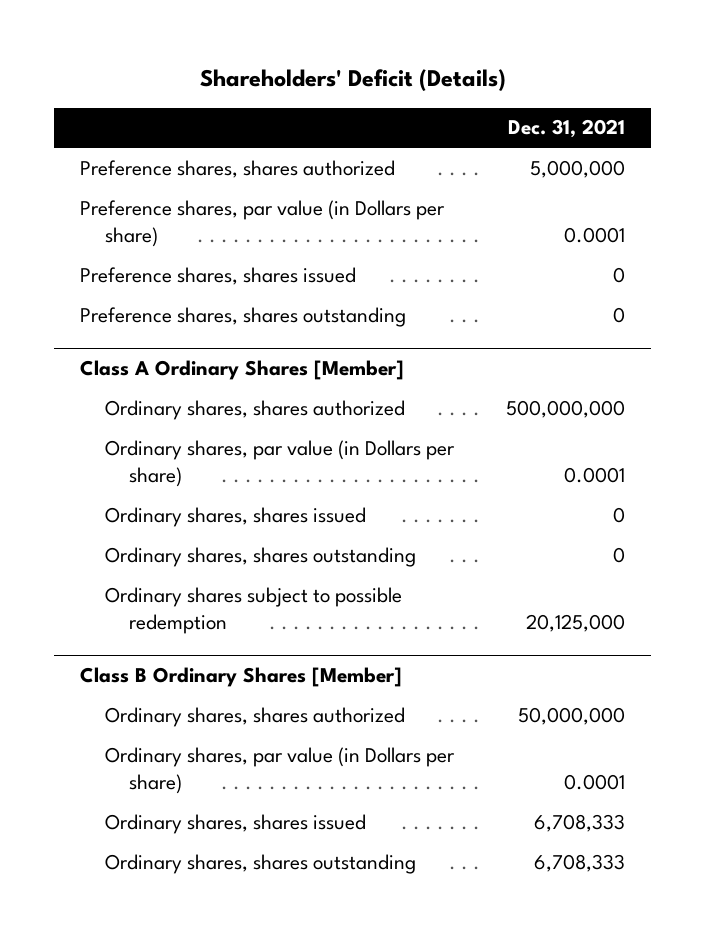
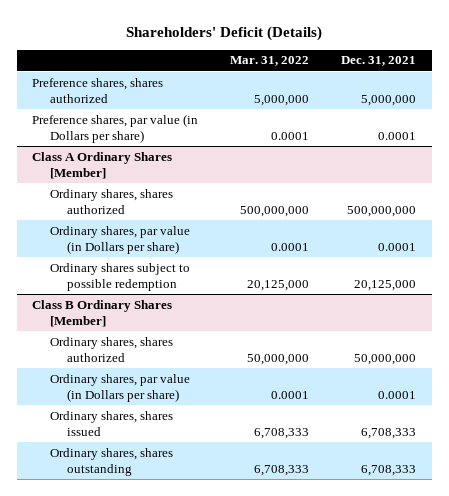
none -> [230,56,310,67] Mar. 31, 2022
[80,266,357,285] Preference shares, shares issued -> none
[80,306,407,327] Preference shares, shares outstanding -> none
[104,506,366,527] Ordinary shares, shares issued -> none
[104,546,416,567] Ordinary shares, shares outstanding -> none

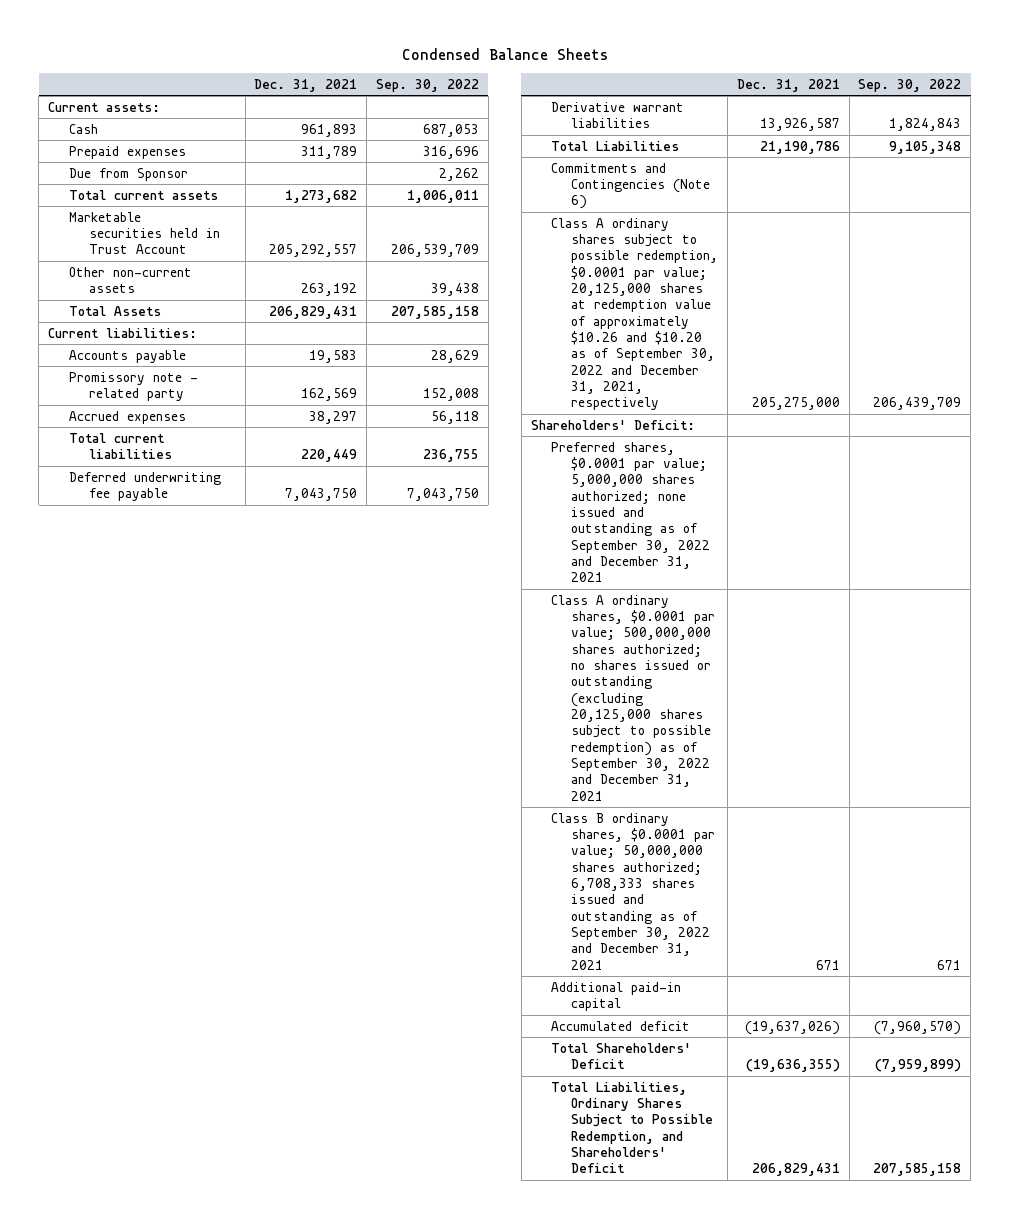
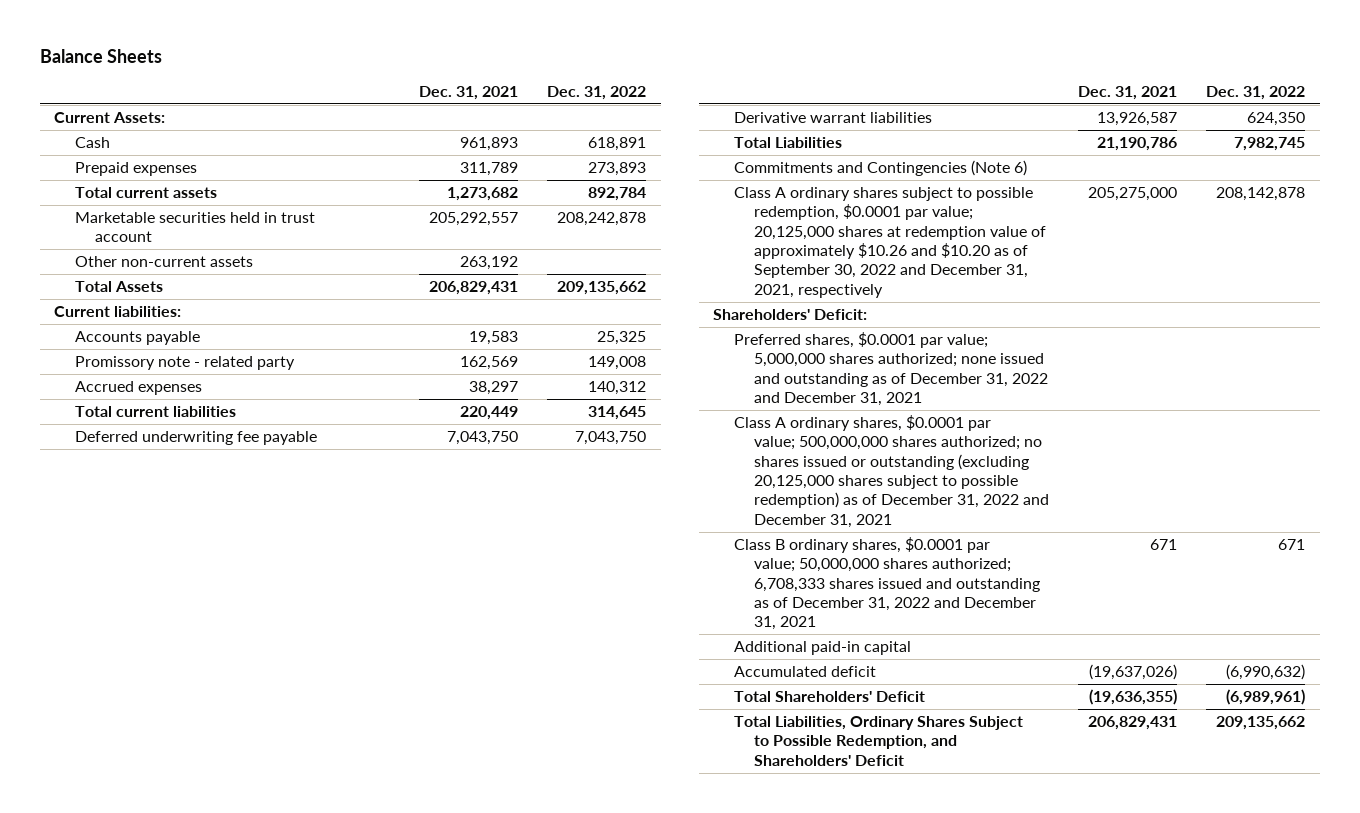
[401,47,608,60] Condensed Balance Sheets -> [39,49,162,64] Balance Sheets
[375,78,479,92] Sep. 30, 2022 -> none
none -> [547,85,647,100] Dec. 31, 2022
[48,101,161,112] Current assets: -> [54,111,166,123] Current Assets:
[68,167,188,181] Due from Sponsor -> none
[68,211,220,255] Marketable securities held in Trust Account -> [74,211,315,243] Marketable securities held in trust account
[551,441,711,583] Preferred shares, $0.0001 par value; 5,000,000 shares authorized; none issued and outstanding as of September 30, 2022 and December 31, 2021 -> [733,331,1049,406] Preferred shares, $0.0001 par value; 5,000,000 shares authorized; none issued and outstanding as of December 31, 2022 and December 31, 2021
[551,594,716,801] Class A ordinary shares, $0.0001 par value; 500,000,000 shares authorized; no shares issued or outstanding (excluding 20,125,000 shares subject to possible redemption) as of September 30, 2022 and December 31, 2021 -> [733,414,1050,528] Class A ordinary shares, $0.0001 par value; 500,000,000 shares authorized; no shares issued or outstanding (excluding 20,125,000 shares subject to possible redemption) as of December 31, 2022 and December 31, 2021
[551,812,716,970] Class B ordinary shares, $0.0001 par value; 50,000,000 shares authorized; 6,708,333 shares issued and outstanding as of September 30, 2022 and December 31, 2021 -> [733,536,1041,631] Class B ordinary shares, $0.0001 par value; 50,000,000 shares authorized; 6,708,333 shares issued and outstanding as of December 31, 2022 and December 31, 2021

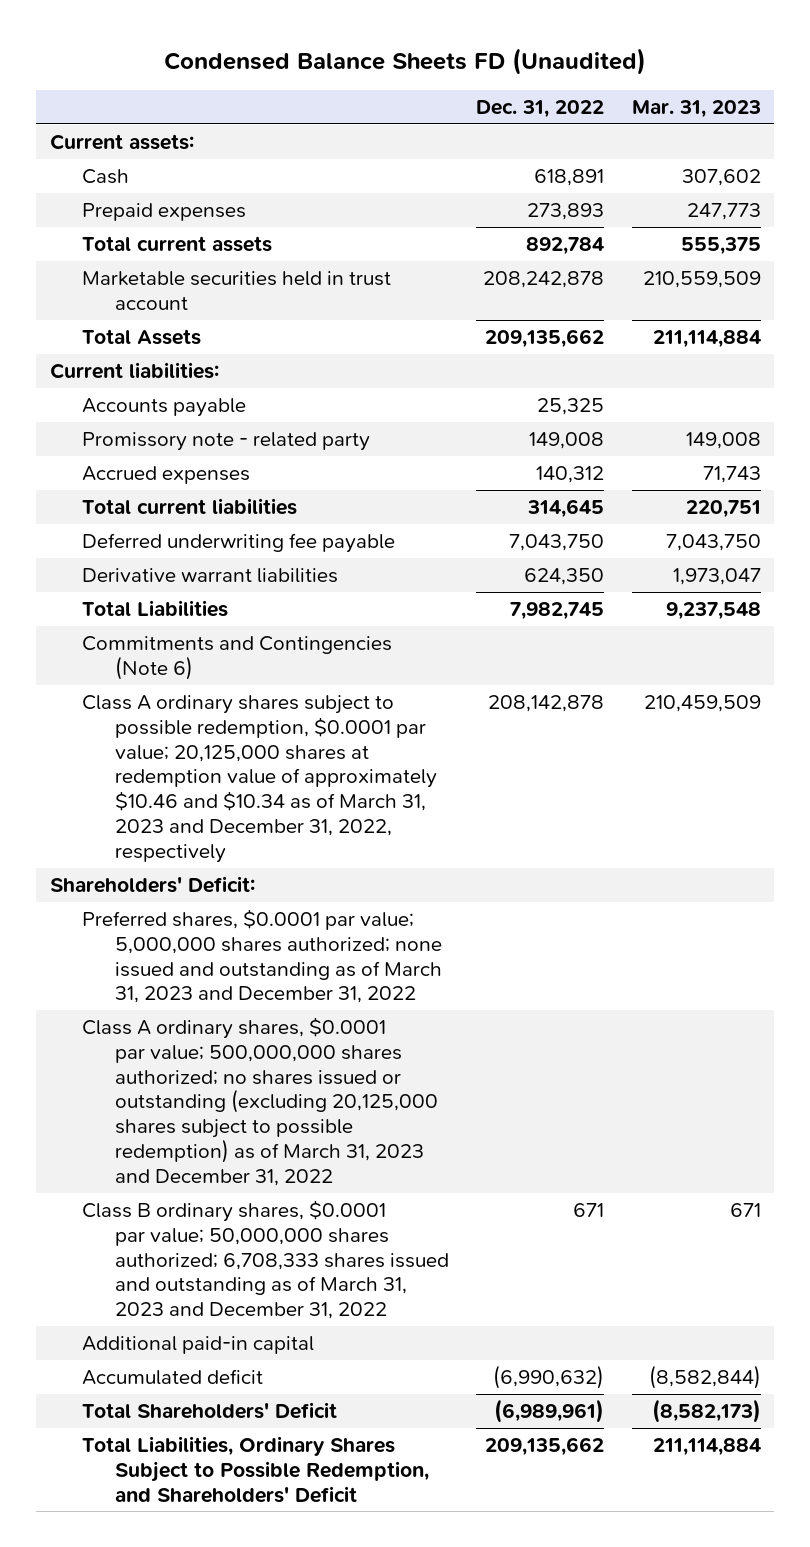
[39,49,162,64] Balance Sheets -> [164,47,647,75] Condensed Balance Sheets FD (Unaudited)
[419,85,519,100] Dec. 31, 2021 -> none
none -> [631,99,761,118] Mar. 31, 2023
[54,111,166,123] Current Assets: -> [49,134,194,151] Current assets:
[74,255,253,267] Other non-current assets -> none
[733,186,1047,298] Class A ordinary shares subject to possible redemption, $0.0001 par value; 20,125,000 shares at redemption value of approximately $10.26 and $10.20 as of September 30, 2022 and December 31, 2021, respectively -> [82,695,437,863] Class A ordinary shares subject to possible redemption, $0.0001 par value; 20,125,000 shares at redemption value of approximately $10.46 and $10.34 as of March 31, 2023 and December 31, 2022, respectively
[733,331,1049,406] Preferred shares, $0.0001 par value; 5,000,000 shares authorized; none issued and outstanding as of December 31, 2022 and December 31, 2021 -> [82,909,442,1004] Preferred shares, $0.0001 par value; 5,000,000 shares authorized; none issued and outstanding as of March 31, 2023 and December 31, 2022
[733,414,1050,528] Class A ordinary shares, $0.0001 par value; 500,000,000 shares authorized; no shares issued or outstanding (excluding 20,125,000 shares subject to possible redemption) as of December 31, 2022 and December 31, 2021 -> [82,1017,438,1186] Class A ordinary shares, $0.0001 par value; 500,000,000 shares authorized; no shares issued or outstanding (excluding 20,125,000 shares subject to possible redemption) as of March 31, 2023 and December 31, 2022
[733,536,1041,631] Class B ordinary shares, $0.0001 par value; 50,000,000 shares authorized; 6,708,333 shares issued and outstanding as of December 31, 2022 and December 31, 2021 -> [82,1200,449,1320] Class B ordinary shares, $0.0001 par value; 50,000,000 shares authorized; 6,708,333 shares issued and outstanding as of March 31, 2023 and December 31, 2022

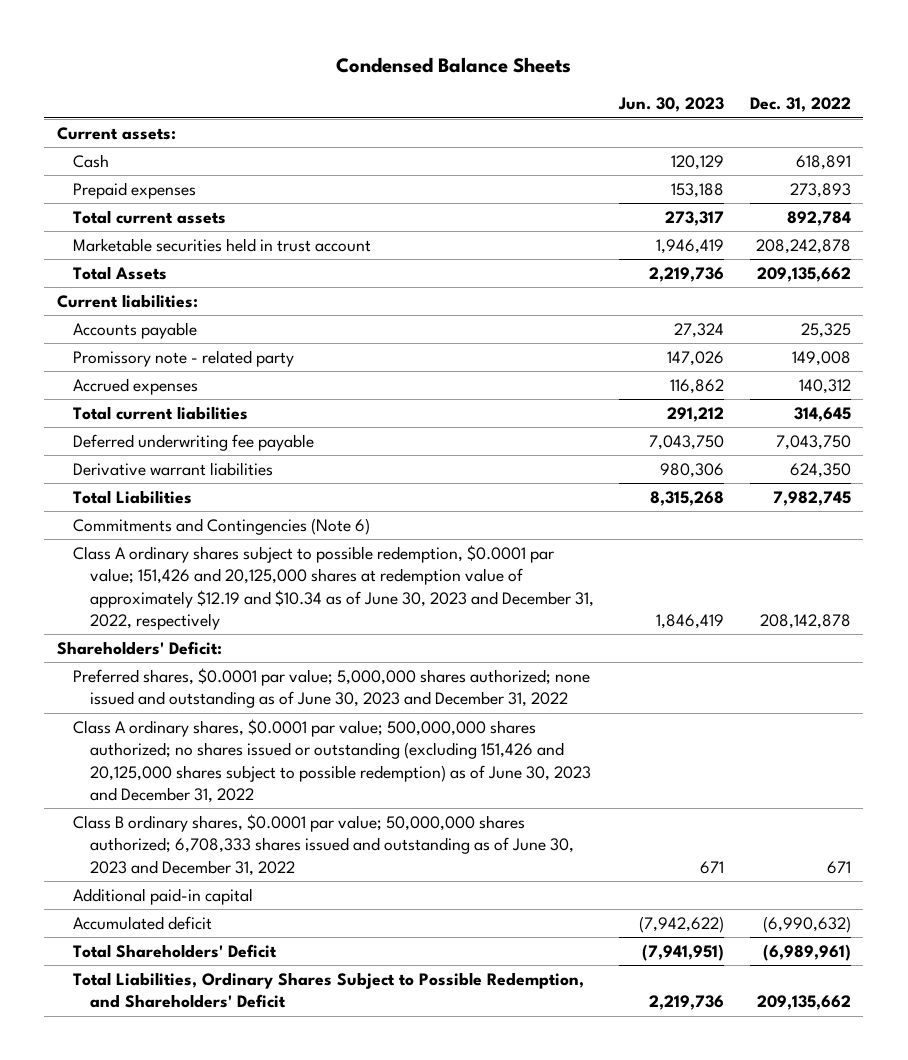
[164,47,647,75] Condensed Balance Sheets FD (Unaudited) -> [335,56,571,73] Condensed Balance Sheets
[631,99,761,118] Mar. 31, 2023 -> none
none -> [618,97,725,113] Jun. 30, 2023
[82,695,437,863] Class A ordinary shares subject to possible redemption, $0.0001 par value; 20,125,000 shares at redemption value of approximately $10.46 and $10.34 as of March 31, 2023 and December 31, 2022, respectively -> [73,544,594,630] Class A ordinary shares subject to possible redemption, $0.0001 par value; 151,426 and 20,125,000 shares at redemption value of approximately $12.19 and $10.34 as of June 30, 2023 and December 31, 2022, respectively
[82,909,442,1004] Preferred shares, $0.0001 par value; 5,000,000 shares authorized; none issued and outstanding as of March 31, 2023 and December 31, 2022 -> [73,667,591,709] Preferred shares, $0.0001 par value; 5,000,000 shares authorized; none issued and outstanding as of June 30, 2023 and December 31, 2022
[82,1017,438,1186] Class A ordinary shares, $0.0001 par value; 500,000,000 shares authorized; no shares issued or outstanding (excluding 20,125,000 shares subject to possible redemption) as of March 31, 2023 and December 31, 2022 -> [73,718,591,803] Class A ordinary shares, $0.0001 par value; 500,000,000 shares authorized; no shares issued or outstanding (excluding 151,426 and 20,125,000 shares subject to possible redemption) as of June 30, 2023 and December 31, 2022
[82,1200,449,1320] Class B ordinary shares, $0.0001 par value; 50,000,000 shares authorized; 6,708,333 shares issued and outstanding as of March 31, 2023 and December 31, 2022 -> [73,813,574,876] Class B ordinary shares, $0.0001 par value; 50,000,000 shares authorized; 6,708,333 shares issued and outstanding as of June 30, 2023 and December 31, 2022

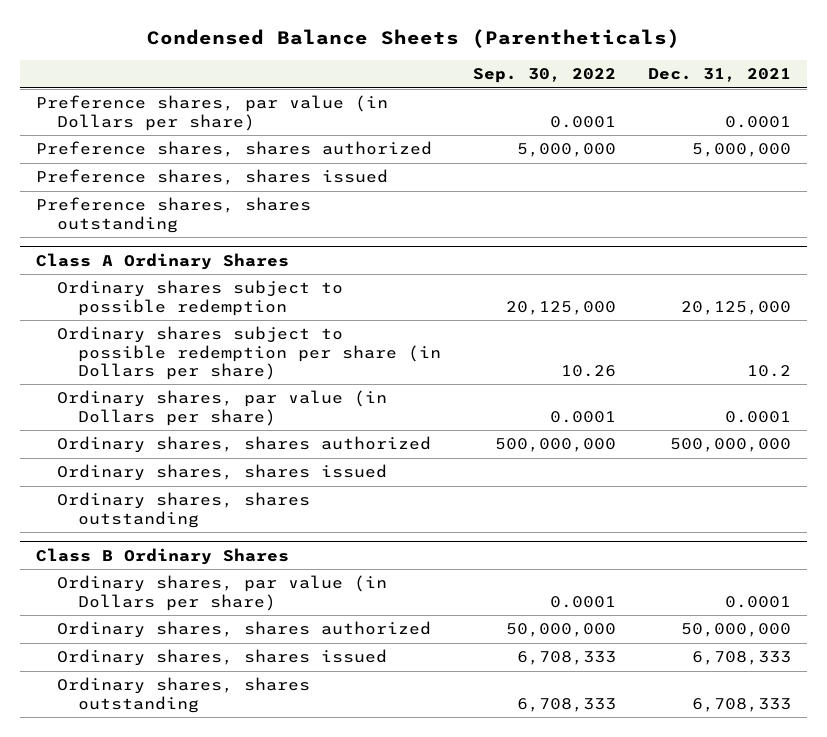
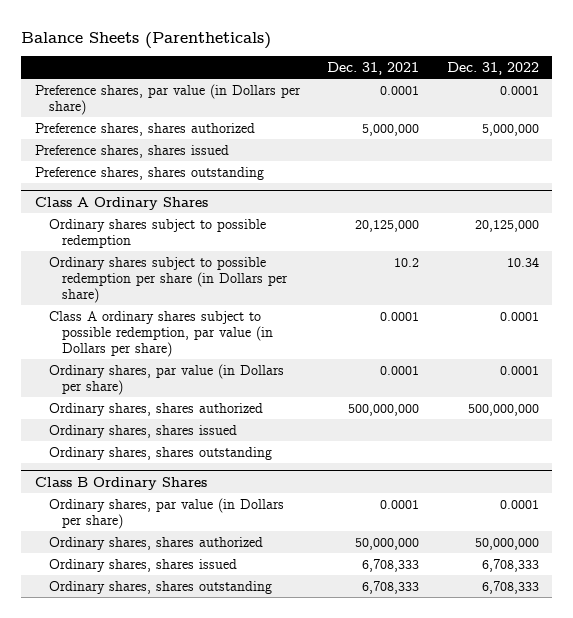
[146,29,680,49] Condensed Balance Sheets (Parentheticals) -> [21,31,272,49] Balance Sheets (Parentheticals)
[473,68,617,84] Sep. 30, 2022 -> none
none -> [446,62,539,76] Dec. 31, 2022
none -> [48,310,274,357] Class A ordinary shares subject to possible redemption, par value (in Dollars per share)

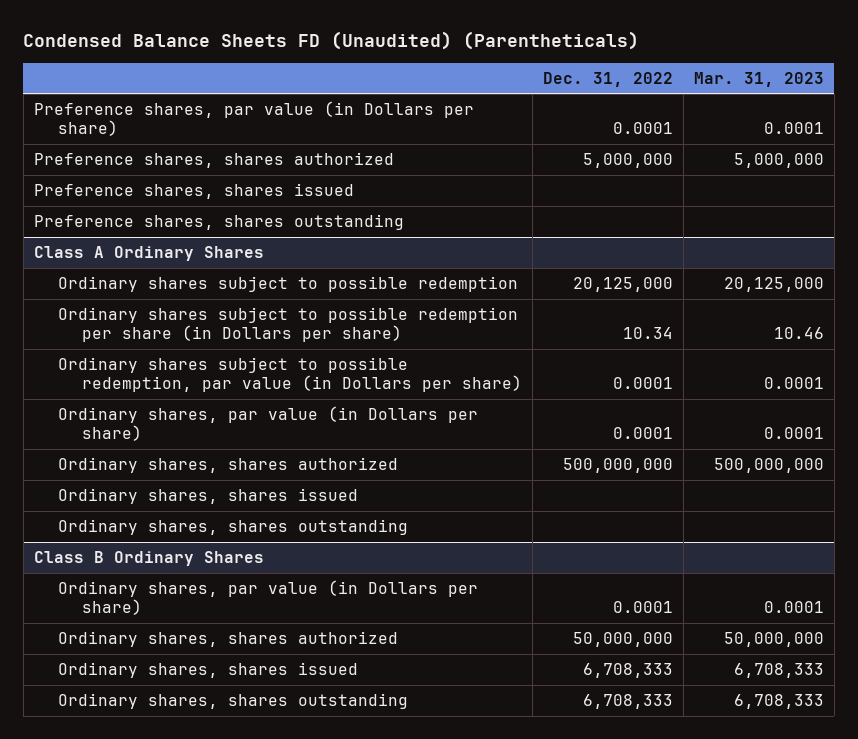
[21,31,272,49] Balance Sheets (Parentheticals) -> [23,31,640,51] Condensed Balance Sheets FD (Unaudited) (Parentheticals)
[327,62,420,76] Dec. 31, 2021 -> none
none -> [693,71,824,87] Mar. 31, 2023
[48,310,274,357] Class A ordinary shares subject to possible redemption, par value (in Dollars per share) -> [57,357,523,393] Ordinary shares subject to possible redemption, par value (in Dollars per share)

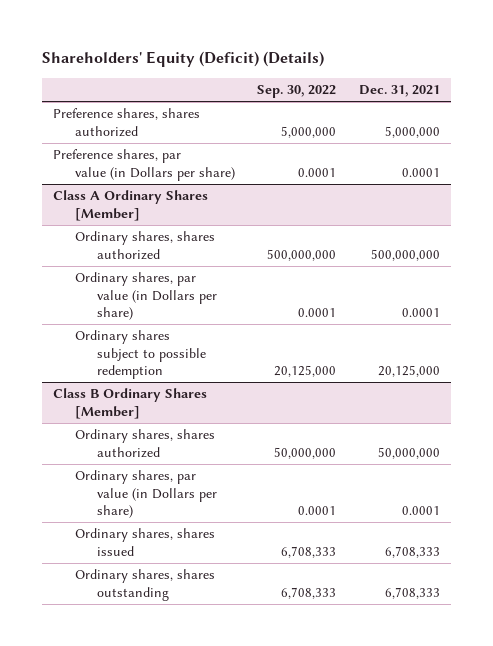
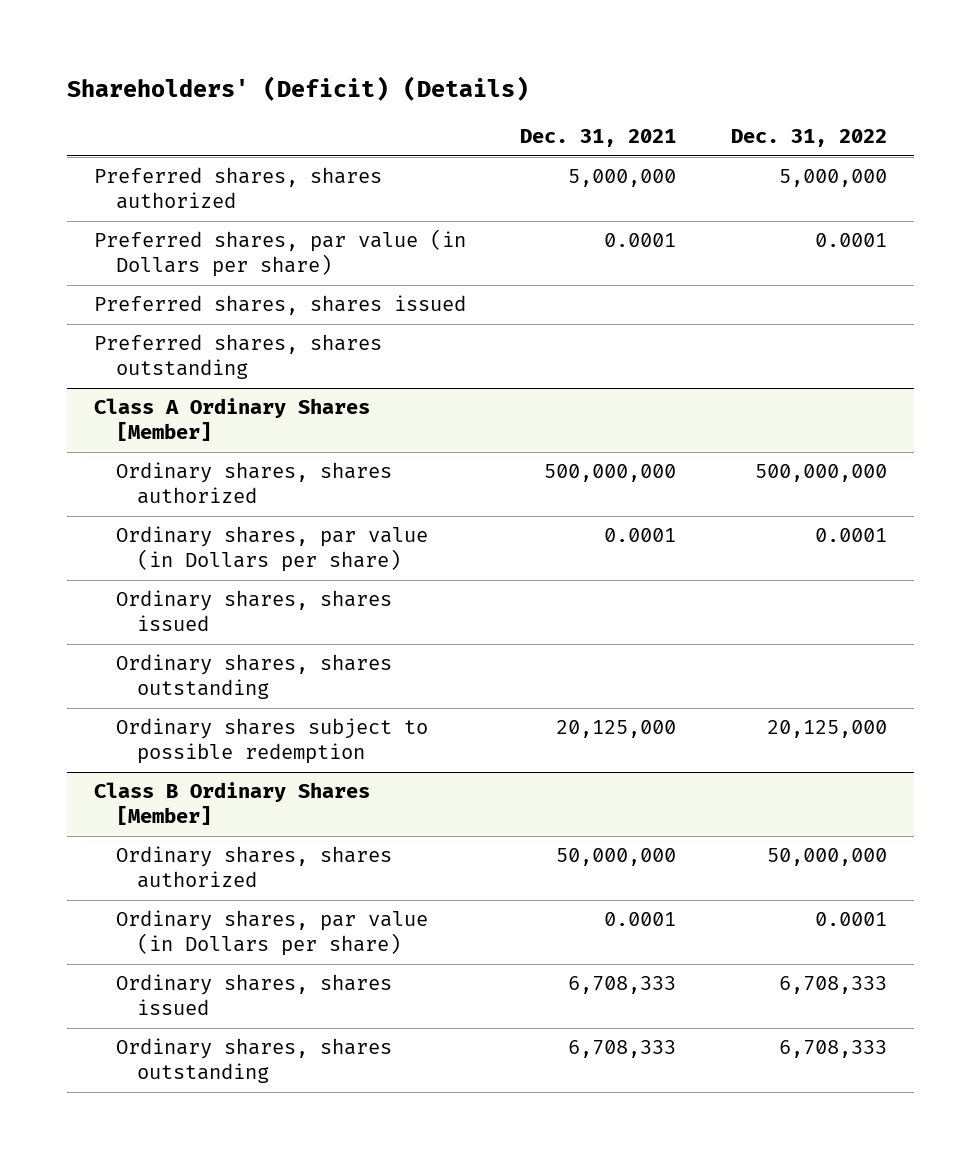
[41,51,324,68] Shareholders' Equity (Deficit) (Details) -> [66,76,529,102] Shareholders' (Deficit) (Details)
[257,84,337,98] Sep. 30, 2022 -> none
none -> [730,129,887,148] Dec. 31, 2022
[52,108,200,137] Preference shares, shares authorized -> [93,167,382,210] Preferred shares, shares authorized
[52,149,235,181] Preference shares, par value (in Dollars per share) -> [93,229,466,278] Preferred shares, par value (in Dollars per share)
none -> [93,295,466,316] Preferred shares, shares issued
none -> [93,334,382,380] Preferred shares, shares outstanding
none -> [115,590,392,632] Ordinary shares, shares issued
none -> [115,654,392,700] Ordinary shares, shares outstanding

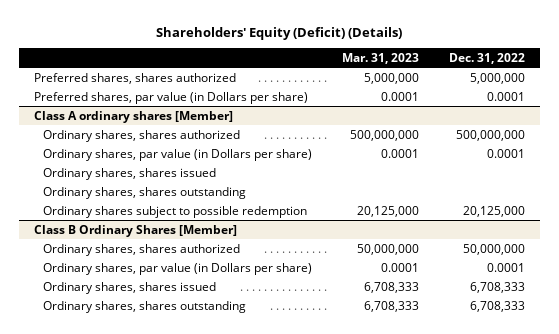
[66,76,529,102] Shareholders' (Deficit) (Details) -> [156,26,403,40] Shareholders' Equity (Deficit) (Details)
[520,129,677,148] Dec. 31, 2021 -> none
none -> [341,52,419,64] Mar. 31, 2023
[93,295,466,316] Preferred shares, shares issued -> none
[93,334,382,380] Preferred shares, shares outstanding -> none
[93,398,370,442] Class A Ordinary Shares [Member] -> [33,110,233,123] Class A ordinary shares [Member]

